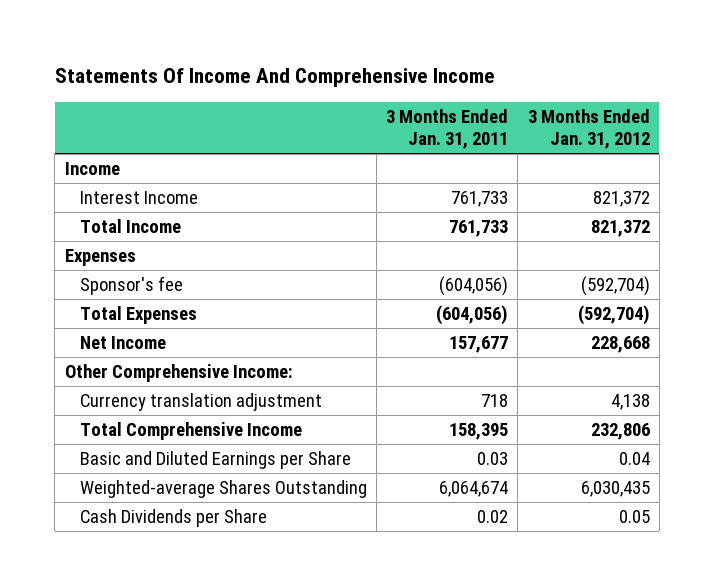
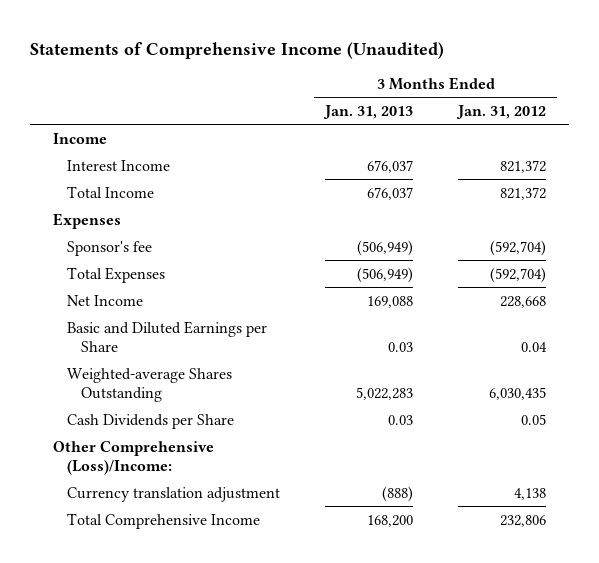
[54,68,495,88] Statements Of Income And Comprehensive Income -> [30,41,445,59] Statements of Comprehensive Income (Unaudited)
[386,108,509,150] 3 Months Ended Jan. 31, 2011 -> none
none -> [323,104,414,119] Jan. 31, 2013
[64,364,293,383] Other Comprehensive Income: -> none
none -> [52,440,214,475] Other Comprehensive (Loss)/Income:
[79,393,322,412] Currency translation adjustment -> [66,486,280,502] Currency translation adjustment
[79,422,302,441] Total Comprehensive Income -> [66,512,260,529] Total Comprehensive Income

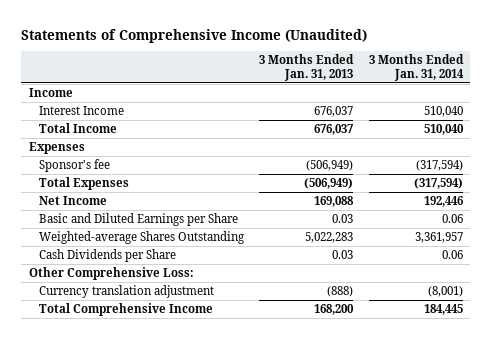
[456,104,547,119] Jan. 31, 2012 -> none
none -> [368,54,464,81] 3 Months Ended Jan. 31, 2014
[52,440,214,475] Other Comprehensive (Loss)/Income: -> [29,267,195,281] Other Comprehensive Loss:

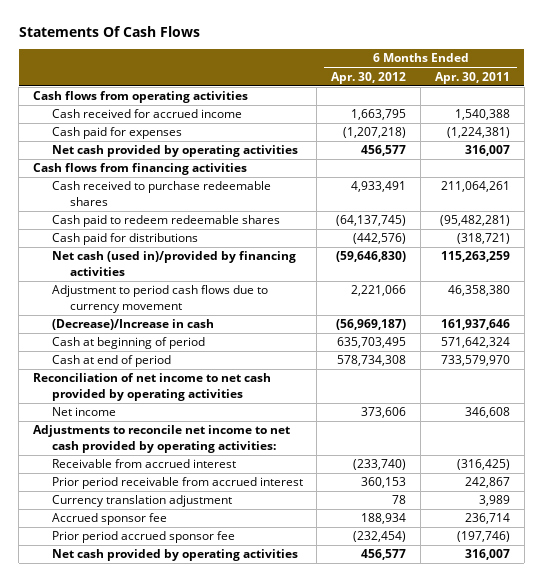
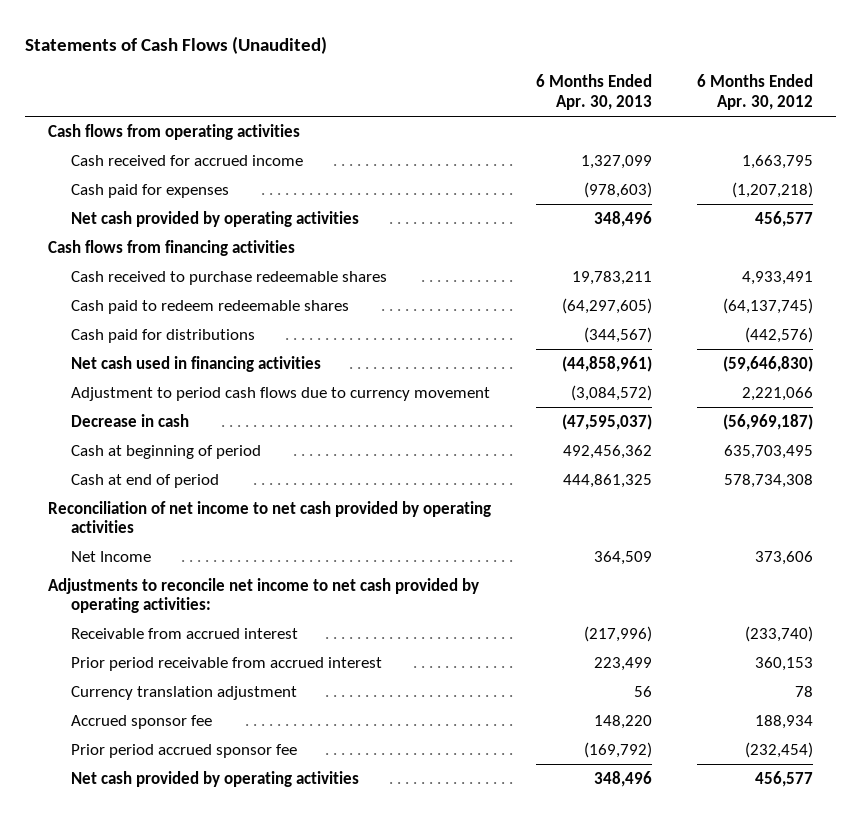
[18,26,200,38] Statements Of Cash Flows -> [24,35,327,54] Statements of Cash Flows (Unaudited)
[434,71,510,84] Apr. 30, 2011 -> none
none -> [535,74,652,111] 6 Months Ended Apr. 30, 2013
[51,251,296,276] Net cash (used in)/provided by financing activities -> [71,355,322,372] Net cash used in financing activities
[51,319,214,331] (Decrease)/Increase in cash -> [71,413,190,427] Decrease in cash
[51,407,116,417] Net income -> [71,550,152,562] Net Income

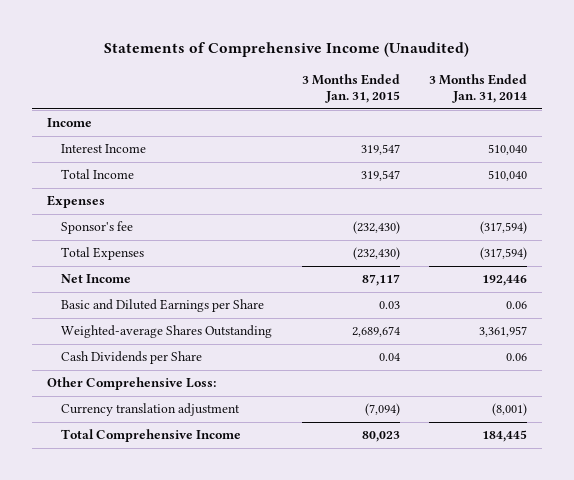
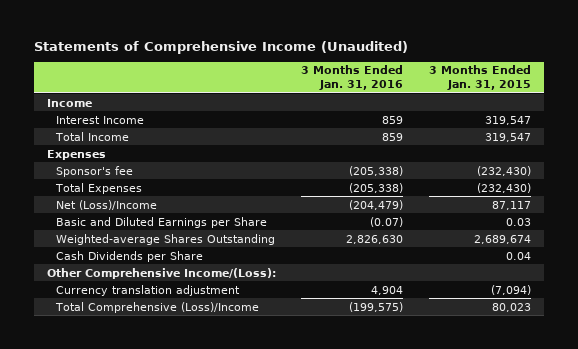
[429,73,528,104] 3 Months Ended Jan. 31, 2014 -> none
none -> [301,65,404,91] 3 Months Ended Jan. 31, 2016
[61,274,132,284] Net Income -> [56,199,158,210] Net (Loss)/Income
[46,377,216,391] Other Comprehensive Loss: -> [46,267,276,279] Other Comprehensive Income/(Loss):
[61,429,242,443] Total Comprehensive Income -> [55,301,260,313] Total Comprehensive (Loss)/Income

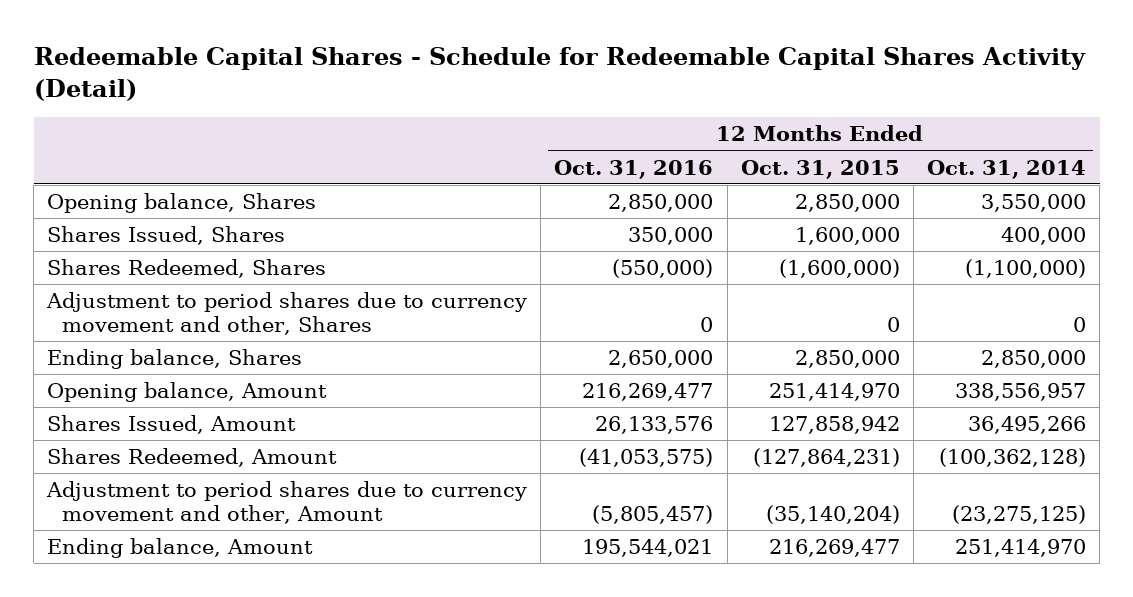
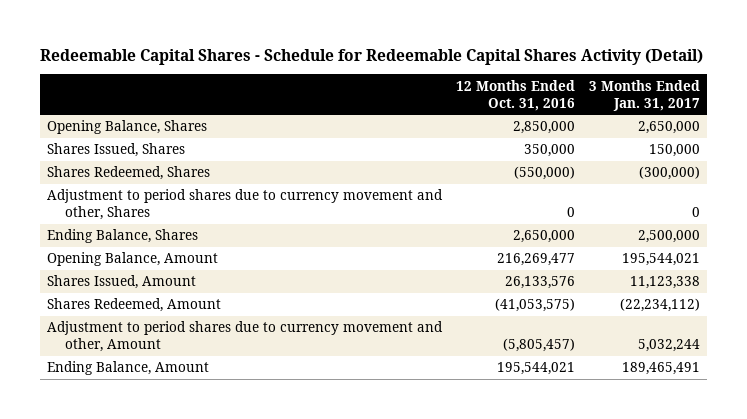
[740,159,900,179] Oct. 31, 2015 -> none
[926,159,1086,179] Oct. 31, 2014 -> none
none -> [589,79,701,111] 3 Months Ended Jan. 31, 2017
[47,193,317,214] Opening balance, Shares -> [46,120,207,135] Opening Balance, Shares
[47,349,303,370] Ending balance, Shares -> [46,229,198,244] Ending Balance, Shares
[47,382,328,403] Opening balance, Amount -> [46,252,218,267] Opening Balance, Amount
[47,538,314,559] Ending balance, Amount -> [46,361,209,376] Ending Balance, Amount

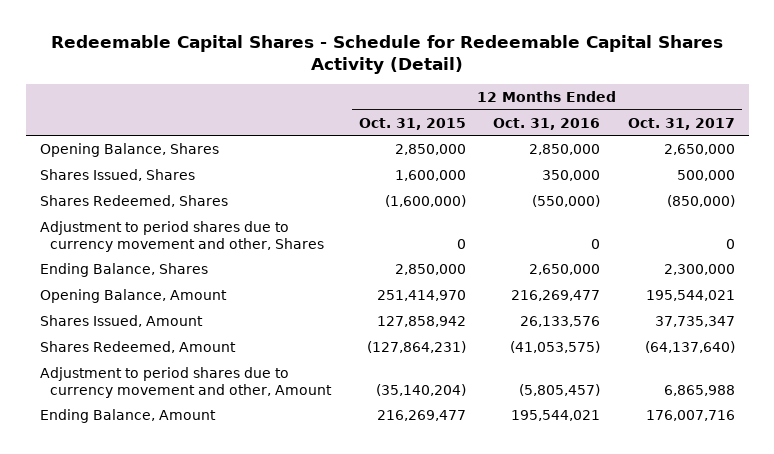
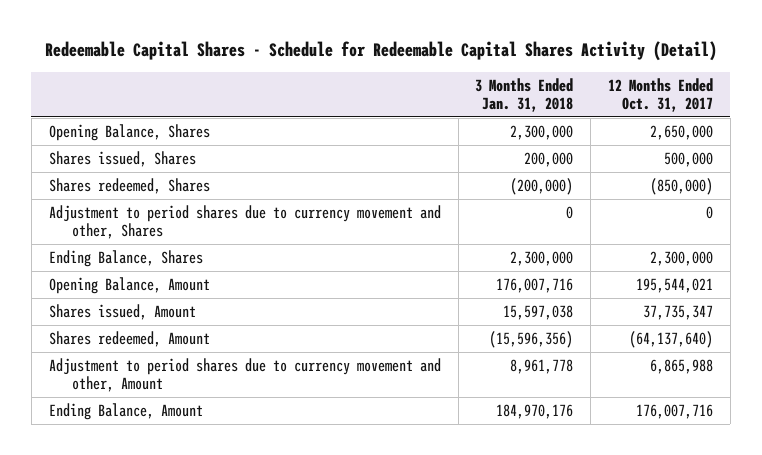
[358,117,466,130] Oct. 31, 2015 -> none
[493,117,601,130] Oct. 31, 2016 -> none
none -> [475,77,574,113] 3 Months Ended Jan. 31, 2018
[39,168,195,181] Shares Issued, Shares -> [48,150,196,167] Shares issued, Shares
[39,194,228,207] Shares Redeemed, Shares -> [48,177,210,194] Shares redeemed, Shares
[39,314,203,327] Shares Issued, Amount -> [48,303,196,320] Shares issued, Amount
[39,340,236,353] Shares Redeemed, Amount -> [48,330,210,347] Shares redeemed, Amount

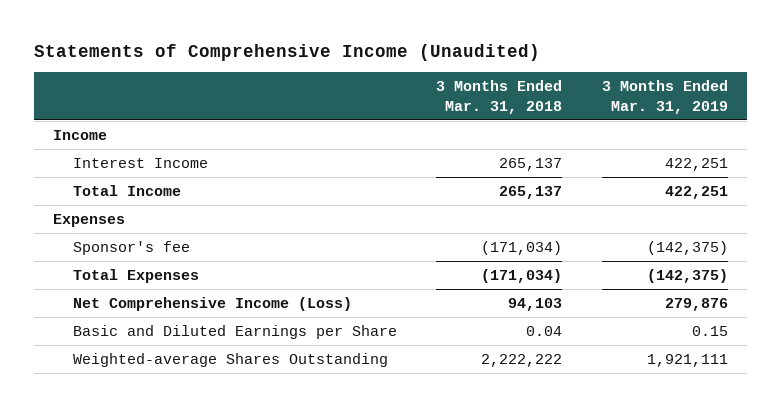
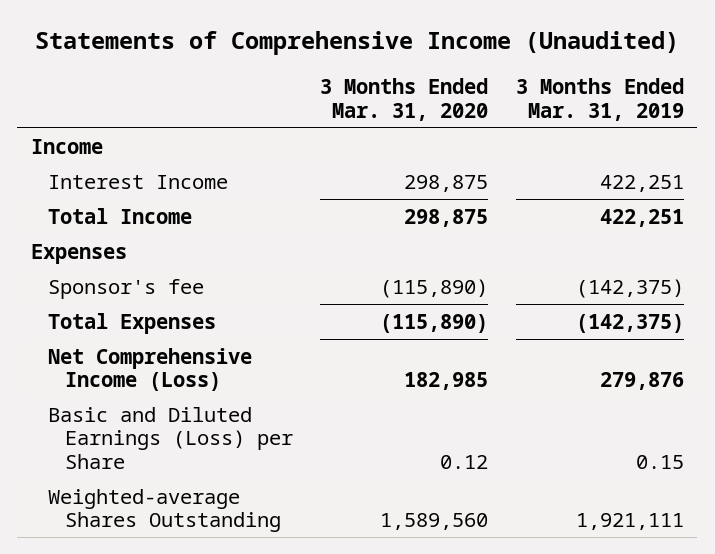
[436,80,563,114] 3 Months Ended Mar. 31, 2018 -> none
none -> [320,78,489,121] 3 Months Ended Mar. 31, 2020
[72,325,397,340] Basic and Diluted Earnings per Share -> [48,406,294,469] Basic and Diluted Earnings (Loss) per Share

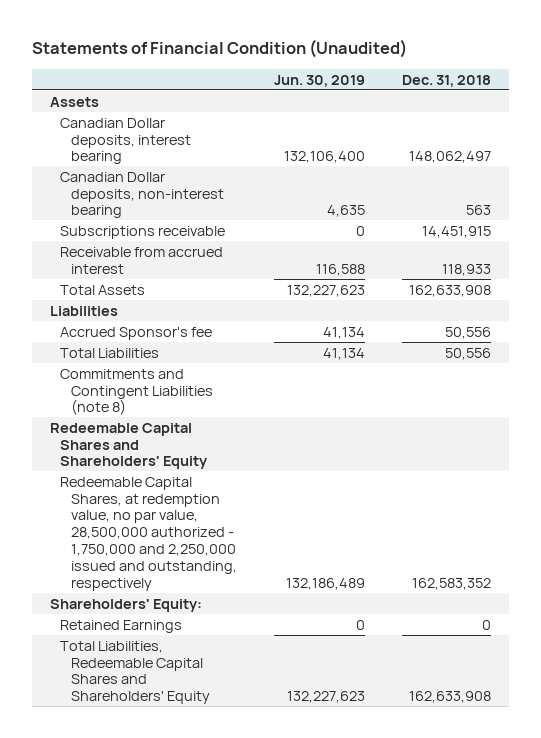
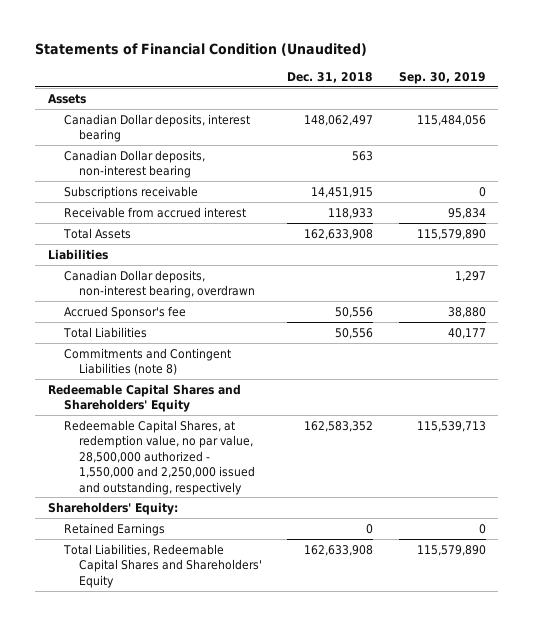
[273,74,365,87] Jun. 30, 2019 -> none
none -> [398,72,486,85] Sep. 30, 2019
none -> [63,269,256,299] Canadian Dollar deposits, non-interest bearing, overdrawn
[60,476,237,591] Redeemable Capital Shares, at redemption value, no par value, 28,500,000 authorized - 1,750,000 and 2,250,000 issued and outstanding, respectively -> [63,419,256,495] Redeemable Capital Shares, at redemption value, no par value, 28,500,000 authorized - 1,550,000 and 2,250,000 issued and outstanding, respectively

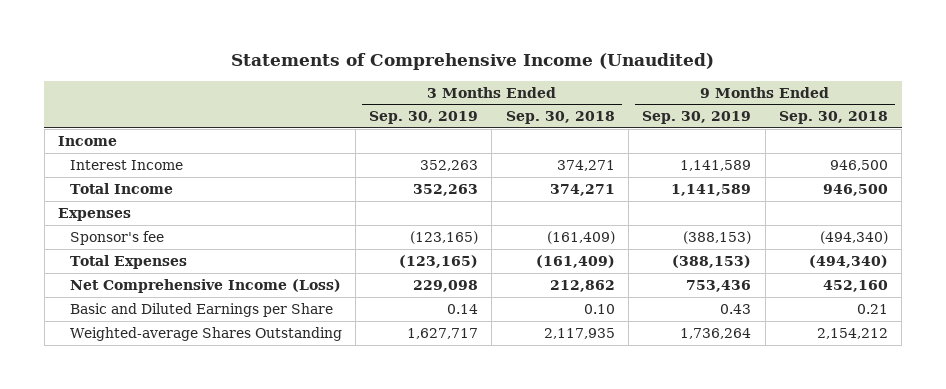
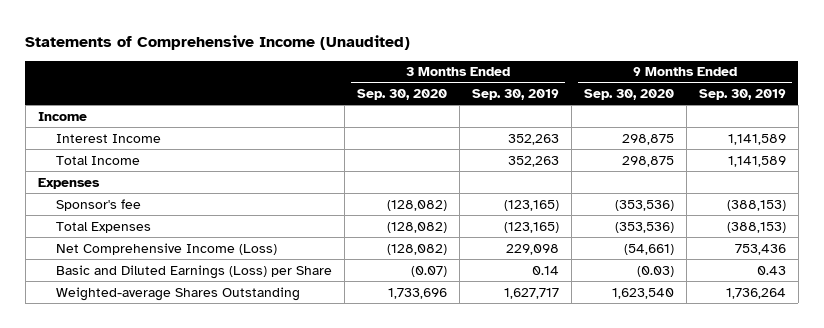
[505,111,615,125] Sep. 30, 2018 -> none
[778,111,888,125] Sep. 30, 2018 -> none
none -> [357,89,448,101] Sep. 30, 2020
none -> [584,89,675,101] Sep. 30, 2020
[69,303,333,318] Basic and Diluted Earnings per Share -> [56,264,333,279] Basic and Diluted Earnings (Loss) per Share

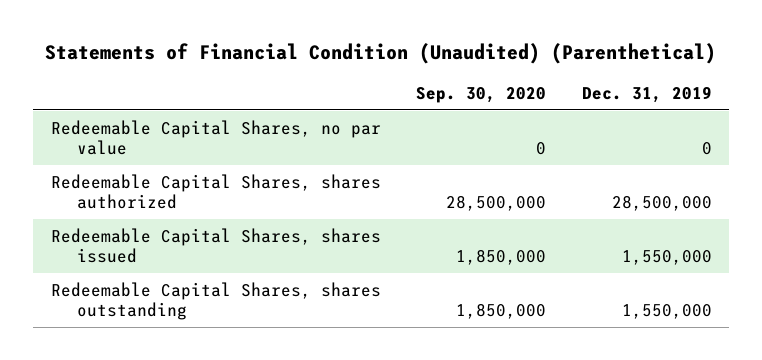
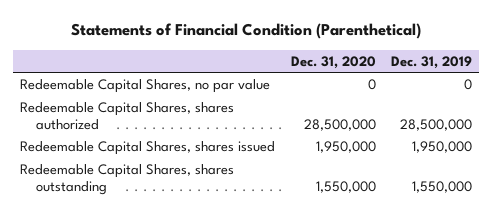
[45,43,717,65] Statements of Financial Condition (Unaudited) (Parenthetical) -> [71,23,422,40] Statements of Financial Condition (Parenthetical)
[416,86,547,103] Sep. 30, 2020 -> none
none -> [290,55,376,69] Dec. 31, 2020
[621,250,712,266] 1,550,000 -> [411,141,472,154] 1,950,000

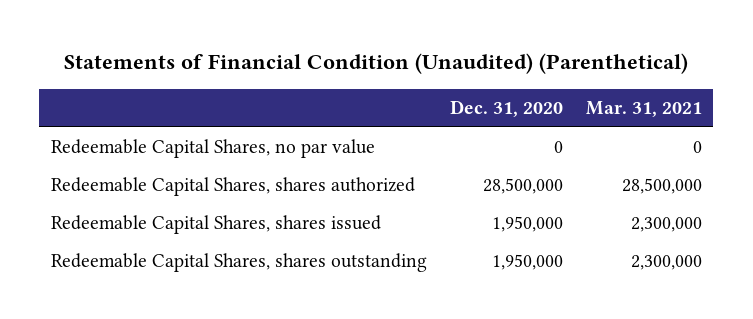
[71,23,422,40] Statements of Financial Condition (Parenthetical) -> [64,53,689,75] Statements of Financial Condition (Unaudited) (Parenthetical)
[390,55,472,69] Dec. 31, 2019 -> none
none -> [585,101,702,118] Mar. 31, 2021
[315,180,376,193] 1,550,000 -> [491,254,563,271] 1,950,000

